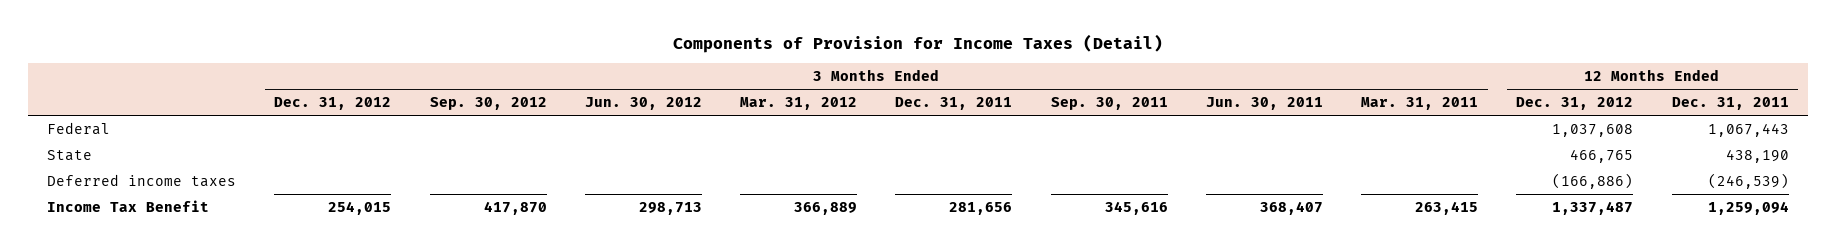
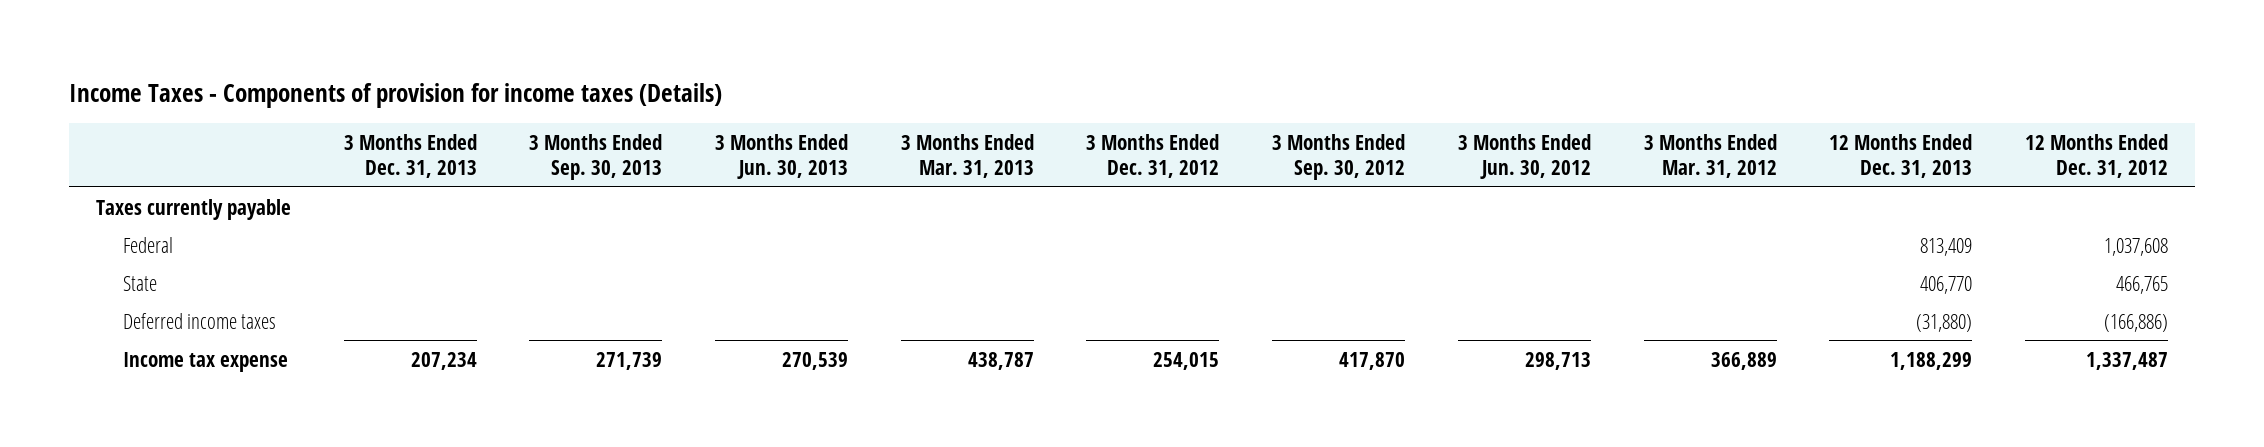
[672,34,1163,54] Components of Provision for Income Taxes (Detail) -> [69,83,723,109] Income Taxes - Components of provision for income taxes (Details)
[895,96,1013,110] Dec. 31, 2011 -> none
[1050,96,1168,110] Sep. 30, 2011 -> none
[1205,96,1323,110] Jun. 30, 2011 -> none
[1361,96,1479,110] Mar. 31, 2011 -> none
[1671,96,1789,110] Dec. 31, 2011 -> none
none -> [343,133,477,179] 3 Months Ended Dec. 31, 2013
none -> [529,133,663,181] 3 Months Ended Sep. 30, 2013
none -> [715,133,849,180] 3 Months Ended Jun. 30, 2013
none -> [900,133,1034,179] 3 Months Ended Mar. 31, 2013
none -> [1829,133,1973,179] 12 Months Ended Dec. 31, 2013
none -> [95,198,291,220] Taxes currently payable
[47,199,210,212] Income Tax Benefit -> [123,351,289,372] Income tax expense

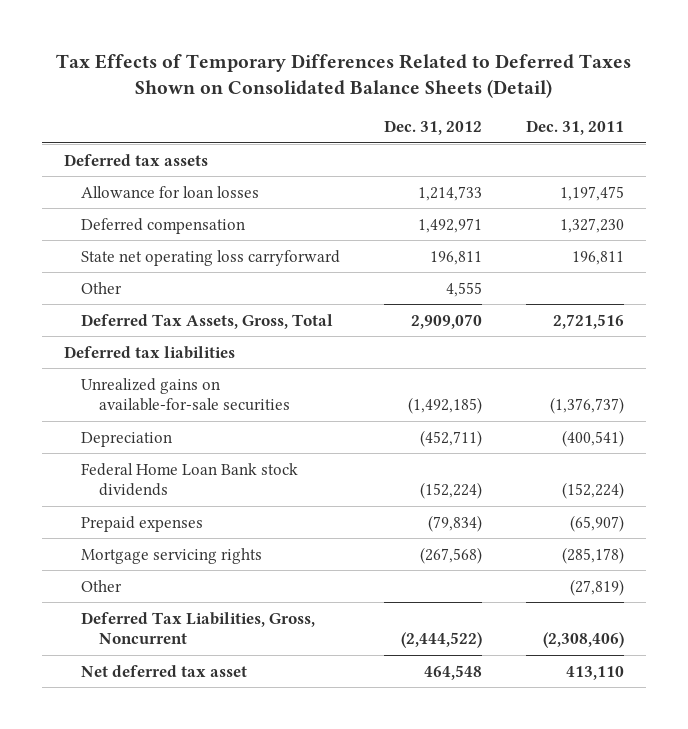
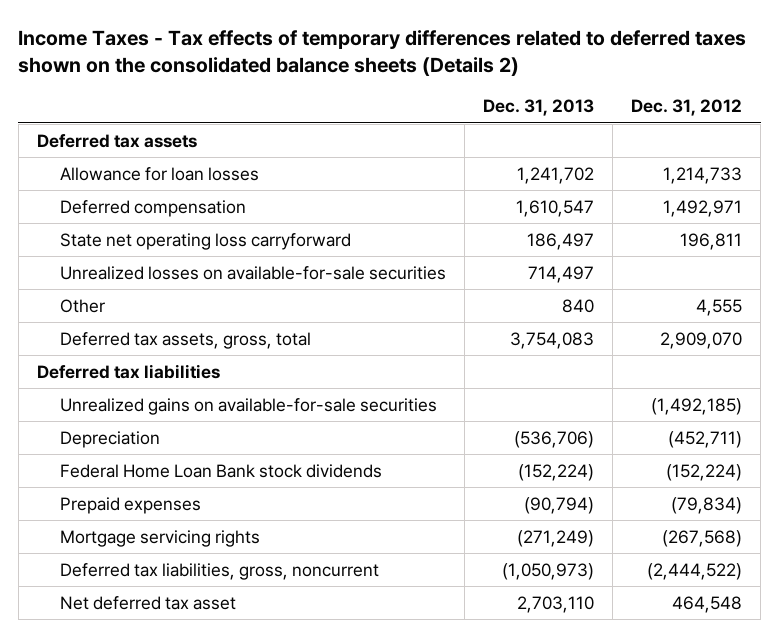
[55,53,631,98] Tax Effects of Temporary Differences Related to Deferred Taxes Shown on Consolidated Balance Sheets (Detail) -> [18,30,747,77] Income Taxes - Tax effects of temporary differences related to deferred taxes shown on the consolidated balance sheets (Details 2)
[526,120,625,136] Dec. 31, 2011 -> none
none -> [483,99,595,117] Dec. 31, 2013
none -> [60,265,447,280] Unrealized losses on available-for-sale securities
[81,313,334,329] Deferred Tax Assets, Gross, Total -> [60,331,312,349] Deferred tax assets, gross, total
[81,579,123,592] Other -> none
[81,611,316,644] Deferred Tax Liabilities, Gross, Noncurrent -> [60,562,380,580] Deferred tax liabilities, gross, noncurrent

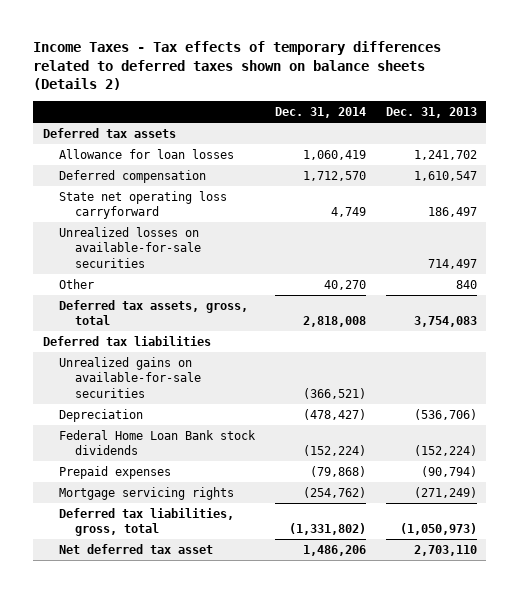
[18,30,747,77] Income Taxes - Tax effects of temporary differences related to deferred taxes shown on the consolidated balance sheets (Details 2) -> [33,40,442,91] Income Taxes - Tax effects of temporary differences related to deferred taxes shown on balance sheets (Details 2)
[631,99,743,117] Dec. 31, 2012 -> none
none -> [274,107,366,119] Dec. 31, 2014
[60,562,380,580] Deferred tax liabilities, gross, noncurrent -> [59,507,235,537] Deferred tax liabilities, gross, total

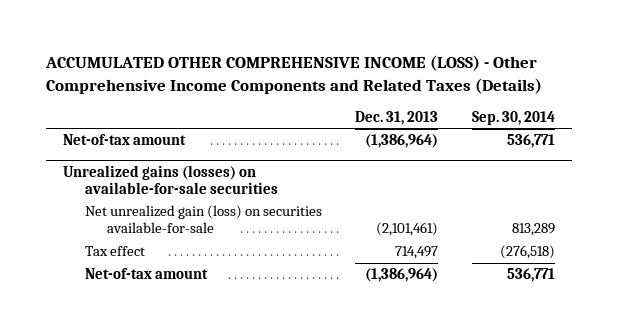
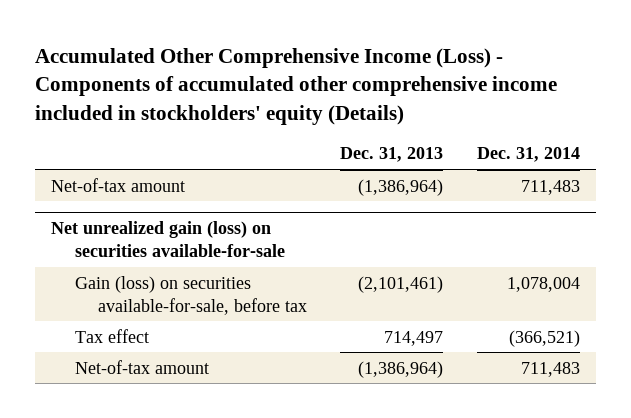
[44,55,542,94] ACCUMULATED OTHER COMPREHENSIVE INCOME (LOSS) - Other Comprehensive Income Components and Related Taxes (Details) -> [34,48,557,125] Accumulated Other Comprehensive Income (Loss) - Components of accumulated other comprehensive income included in stockholders' equity (Details)
[471,110,555,125] Sep. 30, 2014 -> none
none -> [476,147,580,163] Dec. 31, 2014
[62,164,278,194] Unrealized gains (losses) on available-for-sale securities -> [51,221,285,257] Net unrealized gain (loss) on securities available-for-sale
[84,205,322,234] Net unrealized gain (loss) on securities available-for-sale -> [74,275,308,315] Gain (loss) on securities available-for-sale, before tax

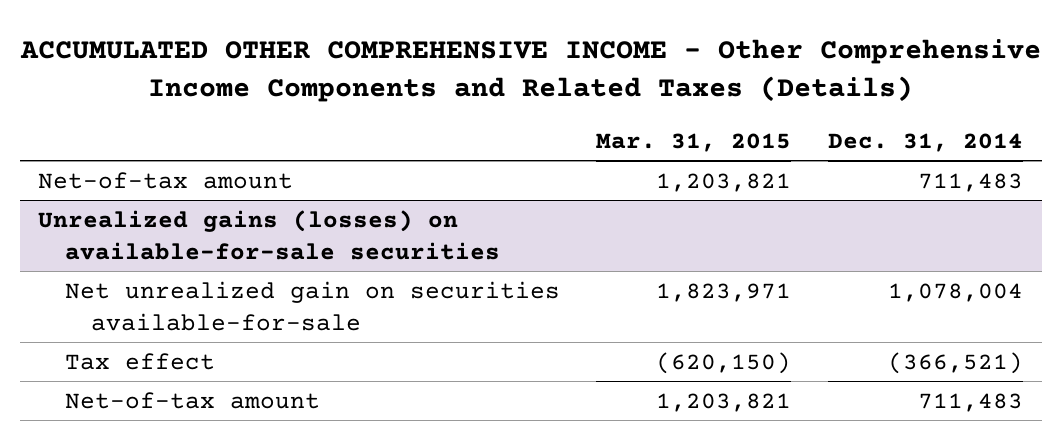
[34,48,557,125] Accumulated Other Comprehensive Income (Loss) - Components of accumulated other comprehensive income included in stockholders' equity (Details) -> [19,39,1041,103] ACCUMULATED OTHER COMPREHENSIVE INCOME - Other Comprehensive Income Components and Related Taxes (Details)
[340,147,444,163] Dec. 31, 2013 -> none
none -> [596,132,792,152] Mar. 31, 2015
[51,221,285,257] Net unrealized gain (loss) on securities available-for-sale -> [38,209,500,260] Unrealized gains (losses) on available-for-sale securities
[74,275,308,315] Gain (loss) on securities available-for-sale, before tax -> [64,280,560,331] Net unrealized gain on securities available-for-sale

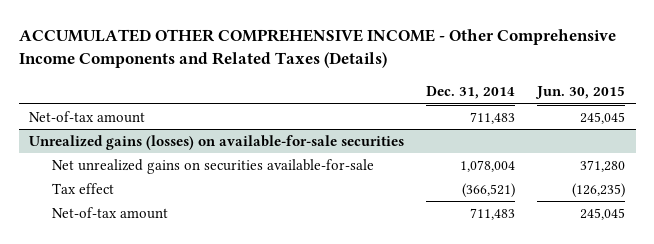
[596,132,792,152] Mar. 31, 2015 -> none
none -> [534,86,625,100] Jun. 30, 2015
[64,280,560,331] Net unrealized gain on securities available-for-sale -> [51,159,374,175] Net unrealized gains on securities available-for-sale

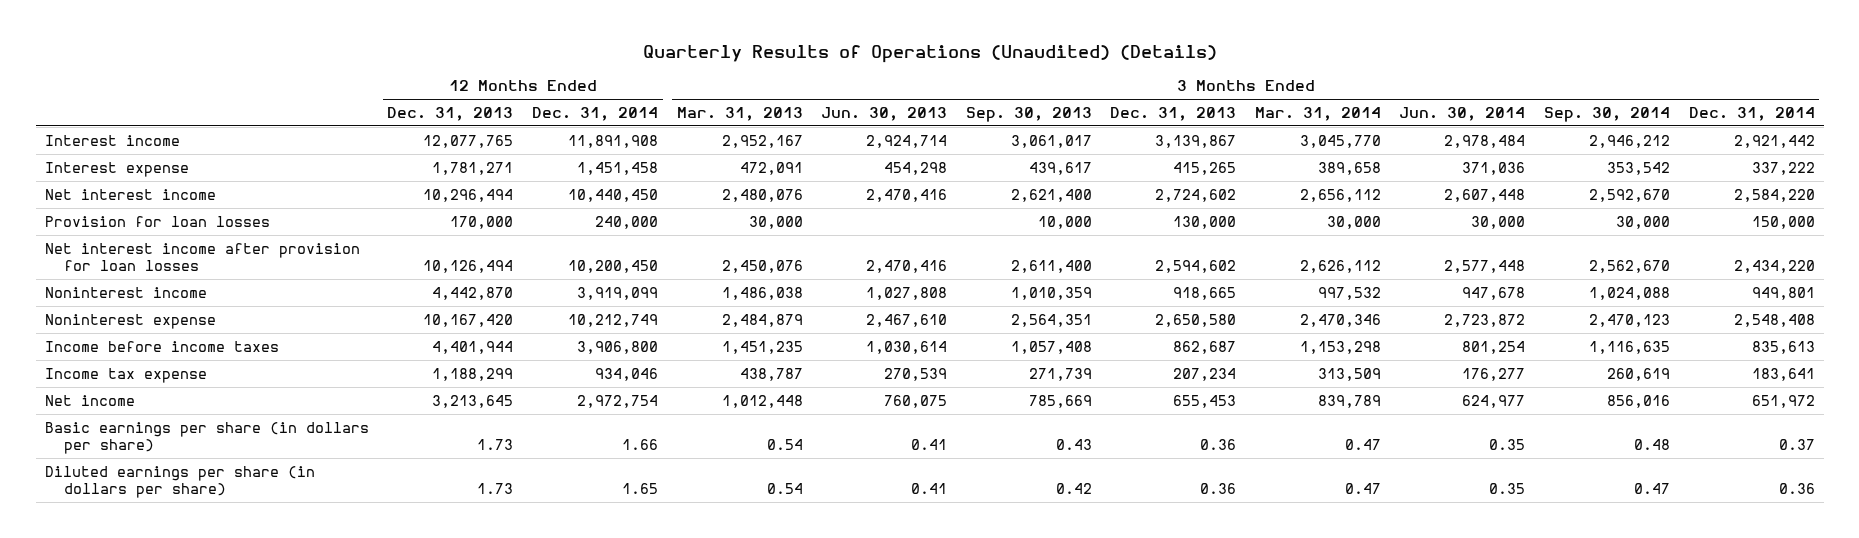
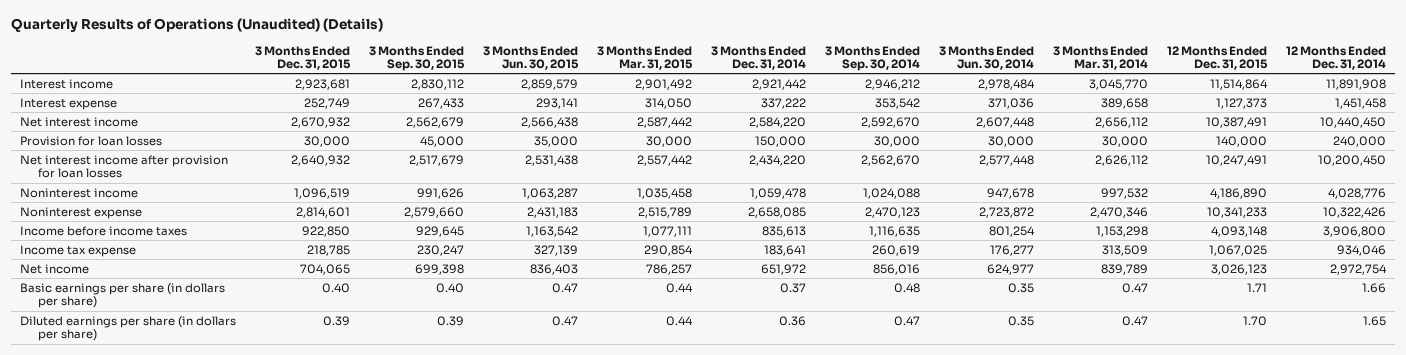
[387,107,514,122] Dec. 31, 2013 -> none
[676,107,803,122] Mar. 31, 2013 -> none
[821,107,948,122] Jun. 30, 2013 -> none
[965,107,1092,123] Sep. 30, 2013 -> none
[1110,107,1237,122] Dec. 31, 2013 -> none
none -> [255,45,352,71] 3 Months Ended Dec. 31, 2015
none -> [369,45,466,72] 3 Months Ended Sep. 30, 2015
none -> [483,45,580,71] 3 Months Ended Jun. 30, 2015
none -> [597,45,694,71] 3 Months Ended Mar. 31, 2015
none -> [1166,45,1268,71] 12 Months Ended Dec. 31, 2015
[576,286,658,300] 3,919,099 -> [1327,187,1386,199] 4,028,776
[1751,286,1815,300] 949,801 -> [750,187,807,199] 1,059,478
[567,313,658,327] 10,212,749 -> [1322,206,1386,218] 10,322,426
[1733,313,1815,327] 2,548,408 -> [748,206,807,218] 2,658,085

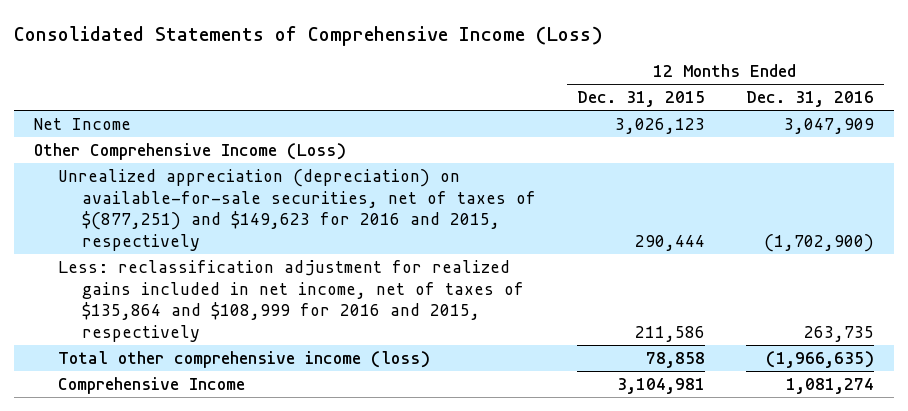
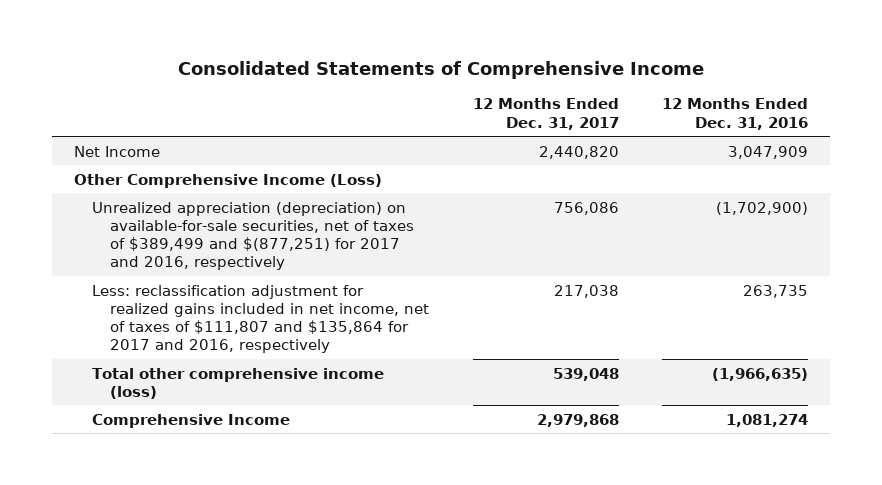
[14,25,604,46] Consolidated Statements of Comprehensive Income (Loss) -> [177,60,704,79] Consolidated Statements of Comprehensive Income
[576,91,705,108] Dec. 31, 2015 -> none
none -> [472,98,619,130] 12 Months Ended Dec. 31, 2017
[58,169,537,251] Unrealized appreciation (depreciation) on available-for-sale securities, net of taxes of $(877,251) and $149,623 for 2016 and 2015, respectively -> [91,201,414,270] Unrealized appreciation (depreciation) on available-for-sale securities, net of taxes of $389,499 and $(877,251) for 2017 and 2016, respectively
[58,260,525,342] Less: reclassification adjustment for realized gains included in net income, net of taxes of $135,864 and $108,999 for 2016 and 2015, respectively -> [91,284,429,353] Less: reclassification adjustment for realized gains included in net income, net of taxes of $111,807 and $135,864 for 2017 and 2016, respectively

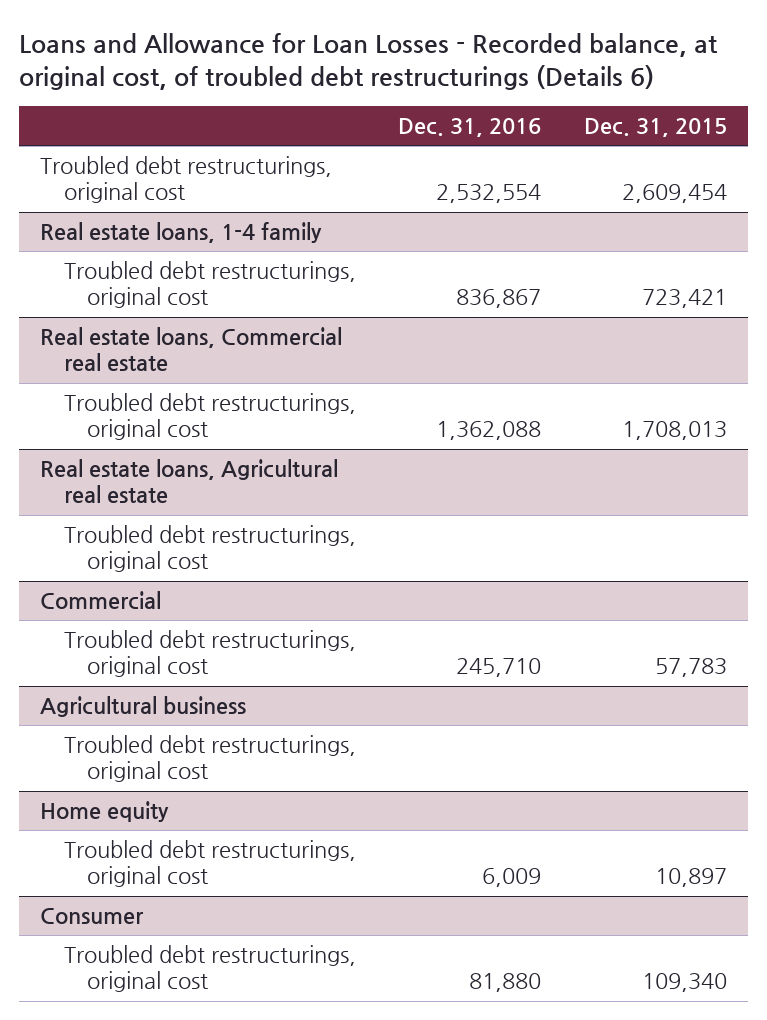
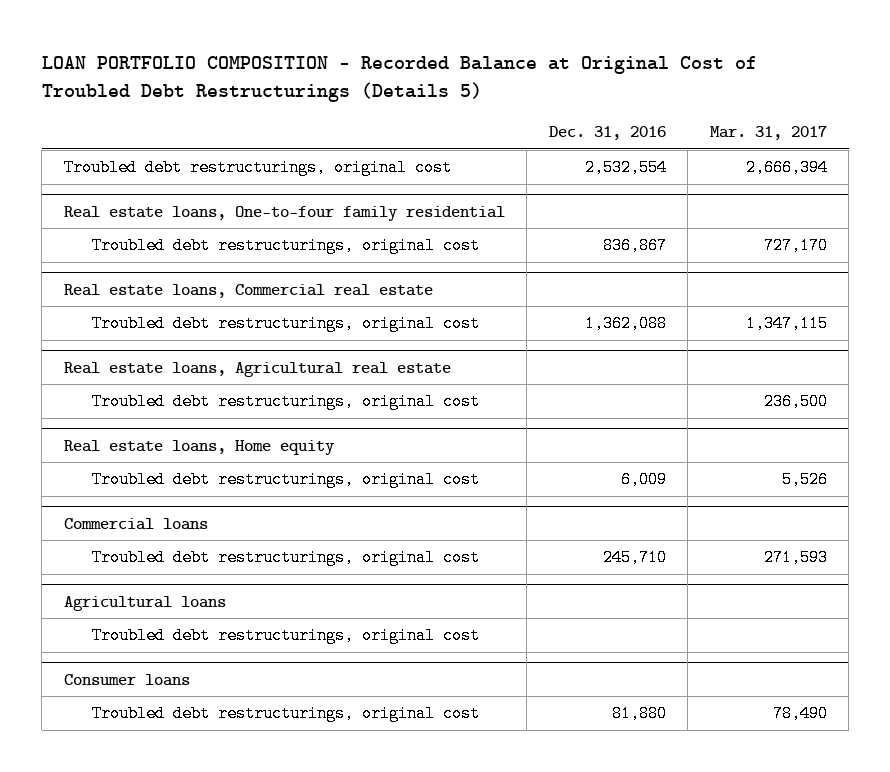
[18,32,718,90] Loans and Allowance for Loan Losses - Recorded balance, at original cost, of troubled debt restructurings (Details 6) -> [41,56,757,102] LOAN PORTFOLIO COMPOSITION - Recorded Balance at Original Cost of Troubled Debt Restructurings (Details 5)
[583,118,727,138] Dec. 31, 2015 -> none
none -> [709,126,827,141] Mar. 31, 2017
[40,222,323,244] Real estate loans, 1-4 family -> none
none -> [63,205,505,221] Real estate loans, One-to-four family residential
none -> [63,439,335,455] Real estate loans, Home equity
none -> [92,471,481,489] Troubled debt restructurings, original cost
[40,591,162,611] Commercial -> [63,517,208,530] Commercial loans
[40,696,247,718] Agricultural business -> [63,595,226,611] Agricultural loans
[40,801,170,823] Home equity -> none
[63,840,356,888] Troubled debt restructurings, original cost -> none
[40,908,145,925] Consumer -> [63,673,190,686] Consumer loans

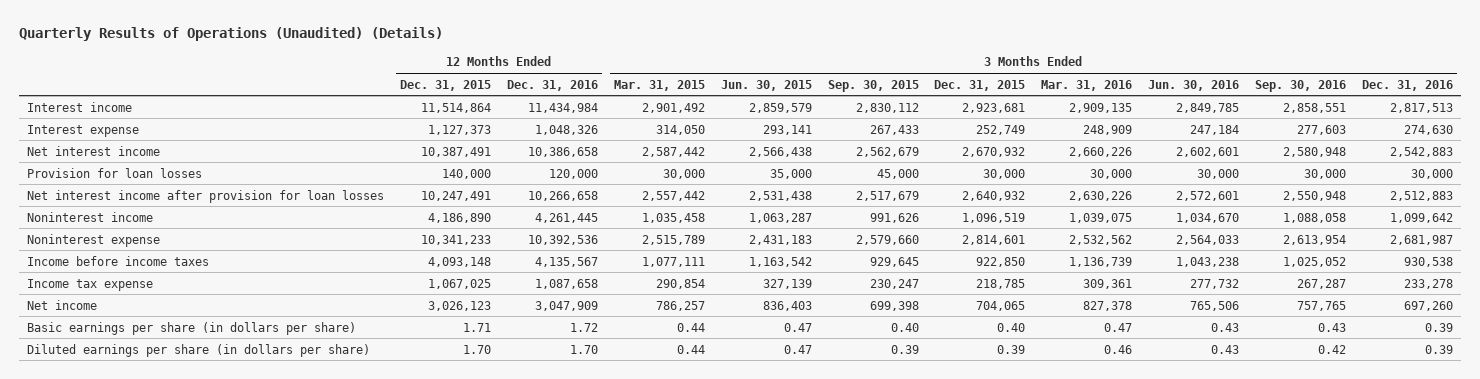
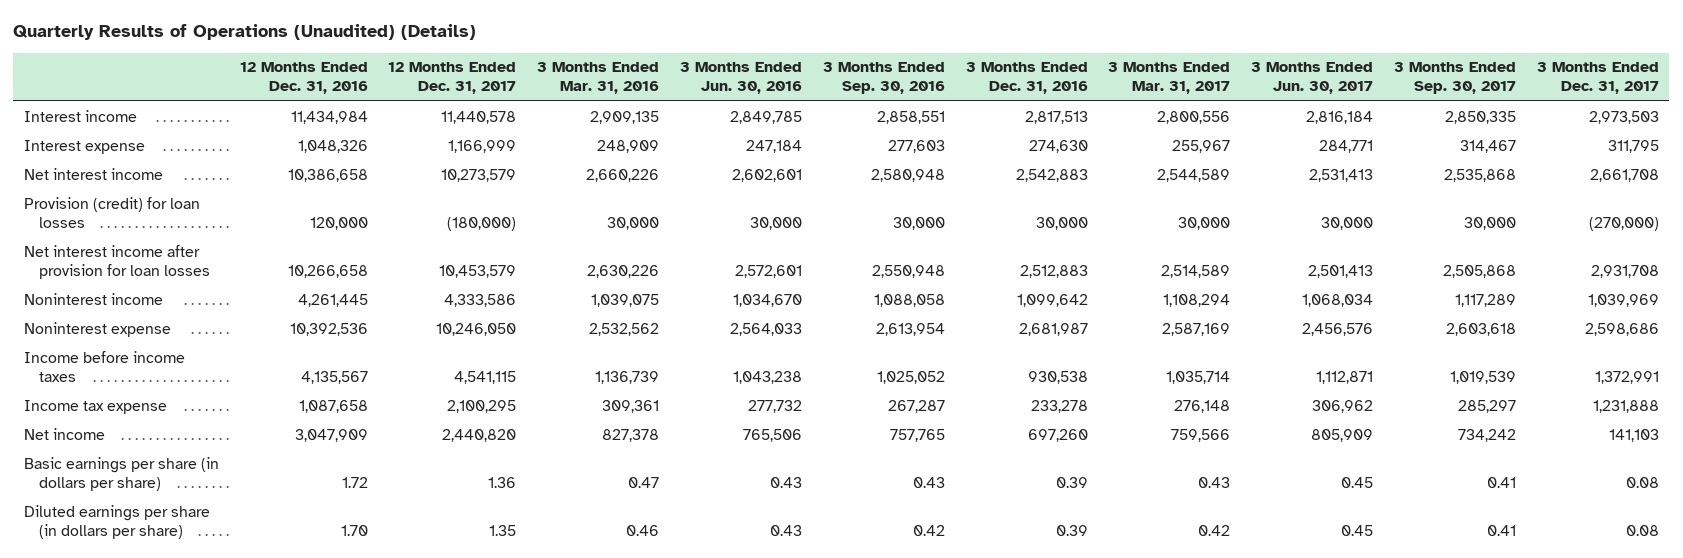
[400,79,492,91] Dec. 31, 2015 -> none
[613,79,705,91] Mar. 31, 2015 -> none
[720,79,812,91] Jun. 30, 2015 -> none
[827,79,919,92] Sep. 30, 2015 -> none
[934,79,1026,91] Dec. 31, 2015 -> none
none -> [388,62,517,95] 12 Months Ended Dec. 31, 2017
none -> [1108,62,1231,95] 3 Months Ended Mar. 31, 2017
none -> [1251,62,1374,95] 3 Months Ended Jun. 30, 2017
none -> [1393,62,1516,95] 3 Months Ended Sep. 30, 2017
none -> [1536,62,1659,95] 3 Months Ended Dec. 31, 2017
[27,167,203,178] Provision for loan losses -> [23,196,200,228] Provision (credit) for loan losses

